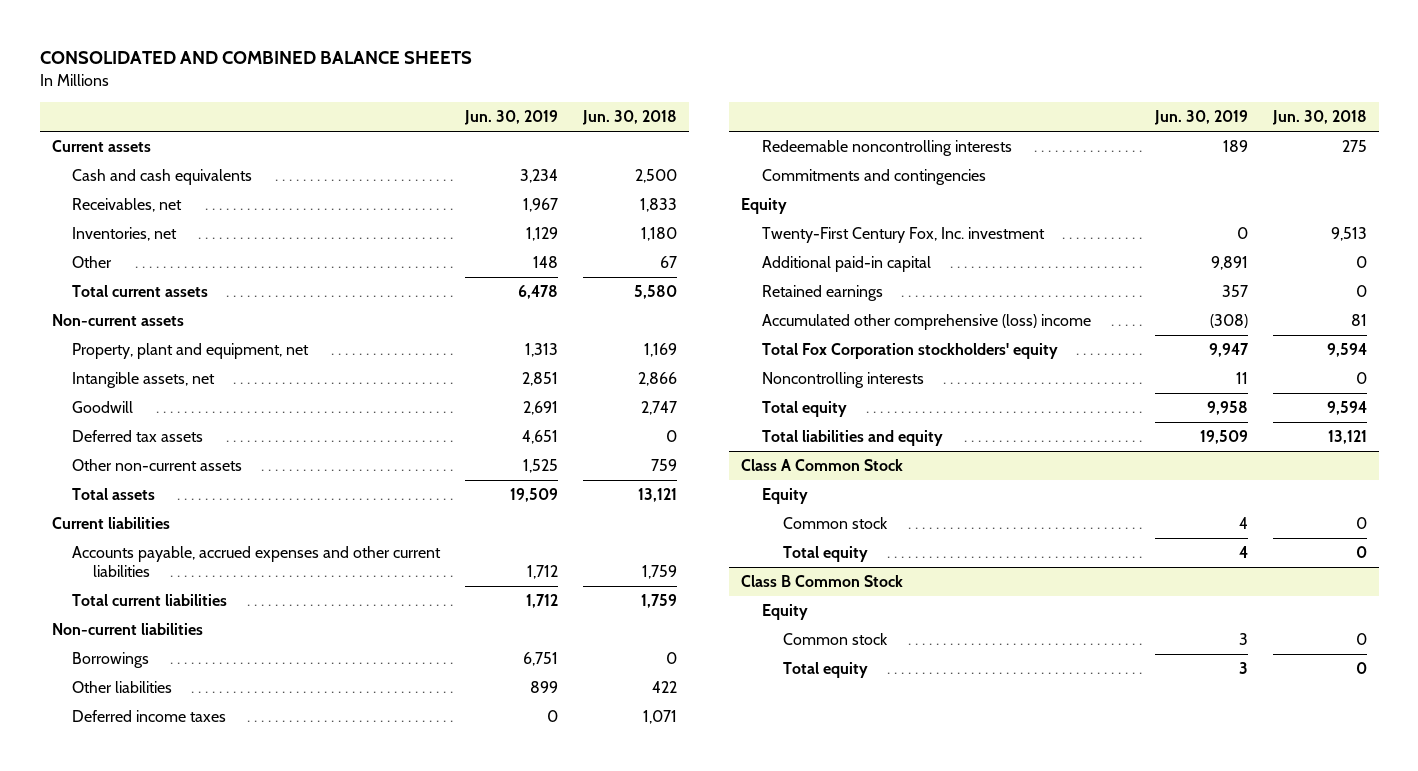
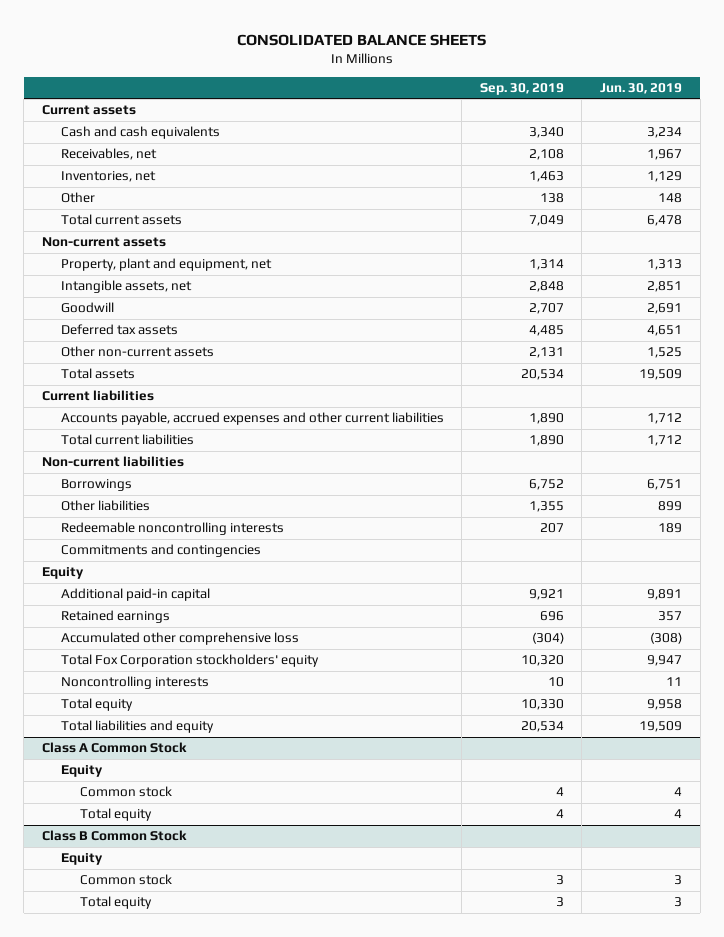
[39,51,472,65] CONSOLIDATED AND COMBINED BALANCE SHEETS -> [236,33,486,46] CONSOLIDATED BALANCE SHEETS
[581,109,677,125] Jun. 30, 2018 -> none
none -> [479,82,564,95] Sep. 30, 2019
[72,710,227,723] Deferred income taxes -> none
[762,227,1046,244] Twenty-First Century Fox, Inc. investment -> none
[762,314,1092,331] Accumulated other comprehensive (loss) income -> [60,632,299,646] Accumulated other comprehensive loss

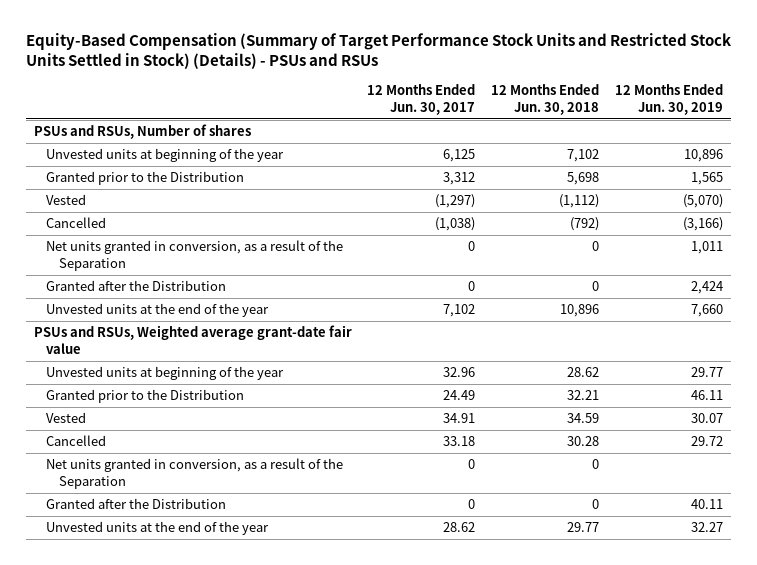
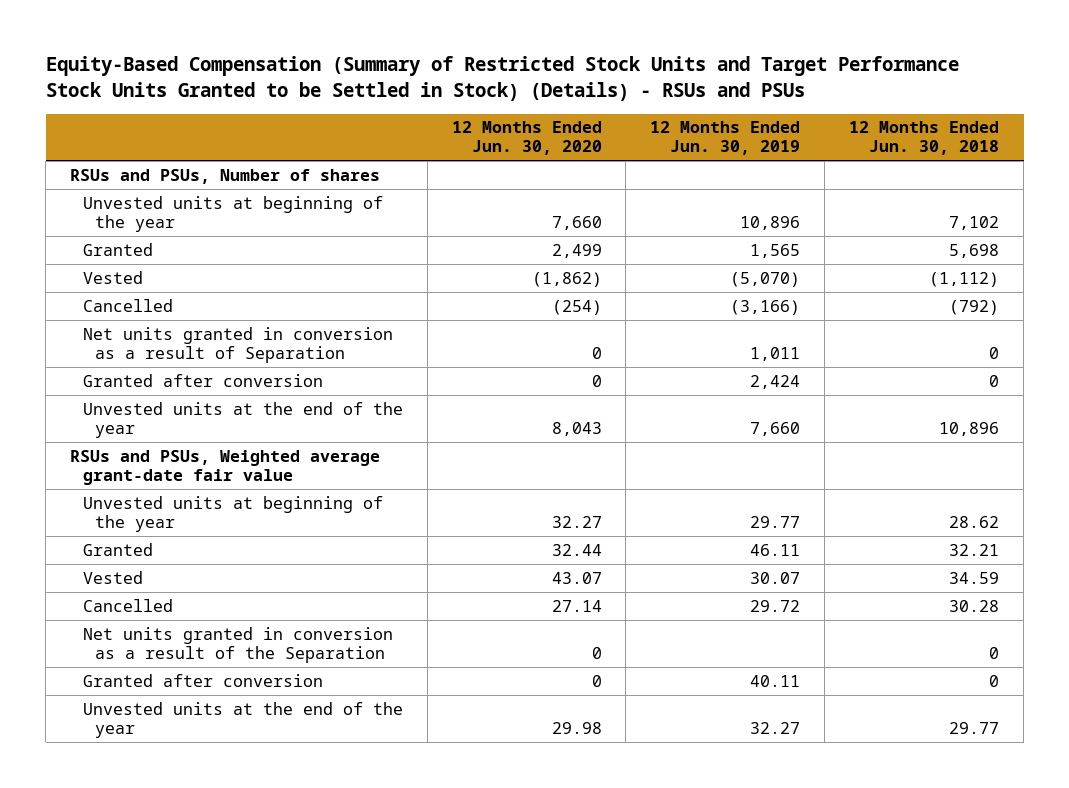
[25,32,731,69] Equity-Based Compensation (Summary of Target Performance Stock Units and Restricted Stock Units Settled in Stock) (Details) - PSUs and RSUs -> [45,56,959,102] Equity-Based Compensation (Summary of Restricted Stock Units and Target Performance Stock Units Granted to be Settled in Stock) (Details) - RSUs and PSUs
[367,84,476,115] 12 Months Ended Jun. 30, 2017 -> none
none -> [451,121,602,156] 12 Months Ended Jun. 30, 2020
[33,124,251,140] PSUs and RSUs, Number of shares -> [70,168,381,184] RSUs and PSUs, Number of shares
[46,171,245,186] Granted prior to the Distribution -> [82,242,153,256] Granted
[46,240,344,271] Net units granted in conversion, as a result of the Separation -> [82,326,393,363] Net units granted in conversion as a result of Separation
[46,280,227,292] Granted after the Distribution -> [82,373,323,387] Granted after conversion
[33,325,352,354] PSUs and RSUs, Weighted average grant-date fair value -> [70,449,381,485] RSUs and PSUs, Weighted average grant-date fair value
[46,389,245,404] Granted prior to the Distribution -> [82,542,153,556] Granted
[46,458,344,489] Net units granted in conversion, as a result of the Separation -> [82,626,393,663] Net units granted in conversion as a result of the Separation
[46,498,227,510] Granted after the Distribution -> [82,673,323,687] Granted after conversion

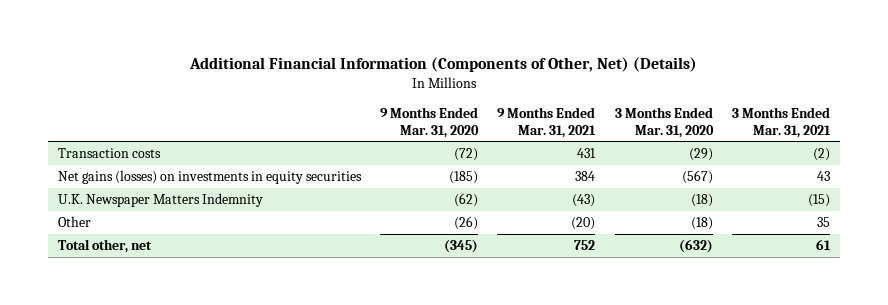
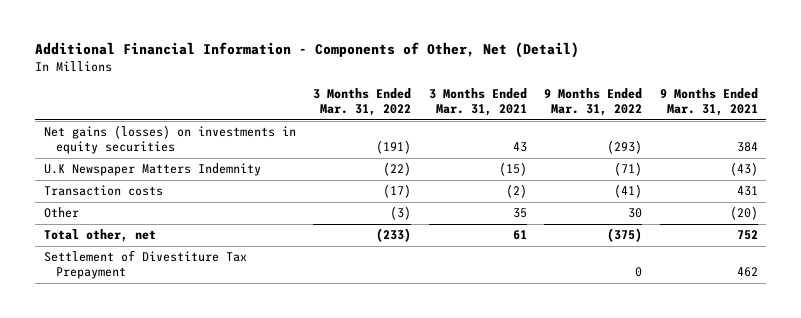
[188,57,697,73] Additional Financial Information (Components of Other, Net) (Details) -> [35,42,580,59] Additional Financial Information - Components of Other, Net (Detail)
[380,106,480,138] 9 Months Ended Mar. 31, 2020 -> none
[614,106,714,138] 3 Months Ended Mar. 31, 2020 -> none
none -> [313,88,412,117] 3 Months Ended Mar. 31, 2022
none -> [544,88,643,117] 9 Months Ended Mar. 31, 2022
[57,193,263,208] U.K. Newspaper Matters Indemnity -> [43,163,261,177] U.K Newspaper Matters Indemnity
[57,148,161,159] Transaction costs -> [43,185,163,197] Transaction costs
none -> [43,250,247,280] Settlement of Divestiture Tax Prepayment

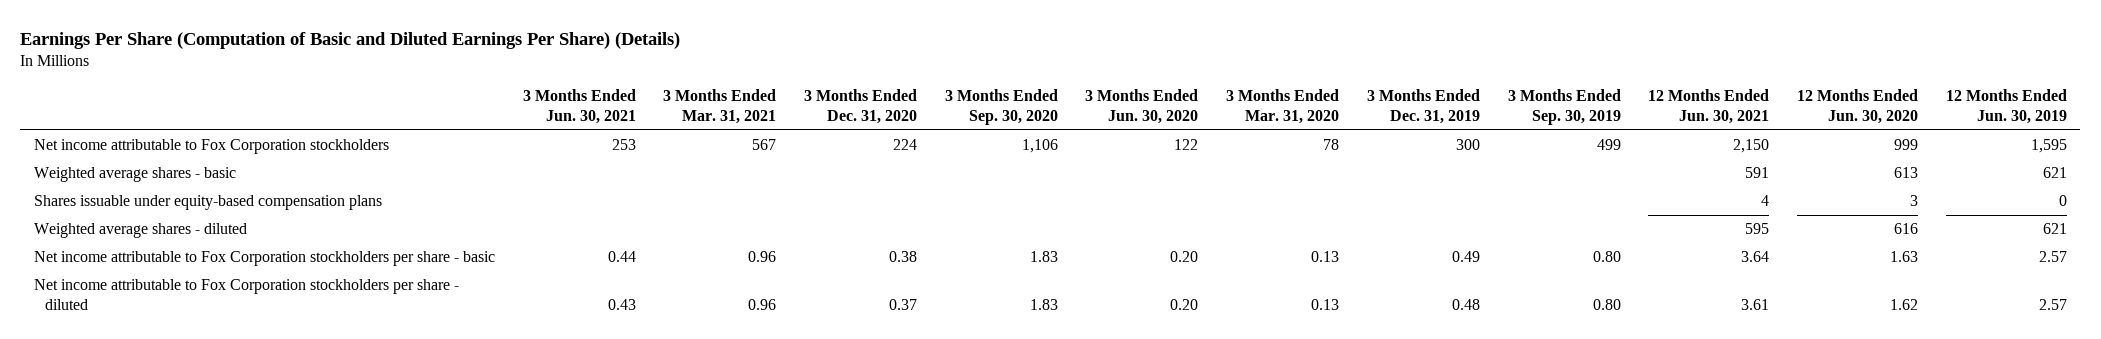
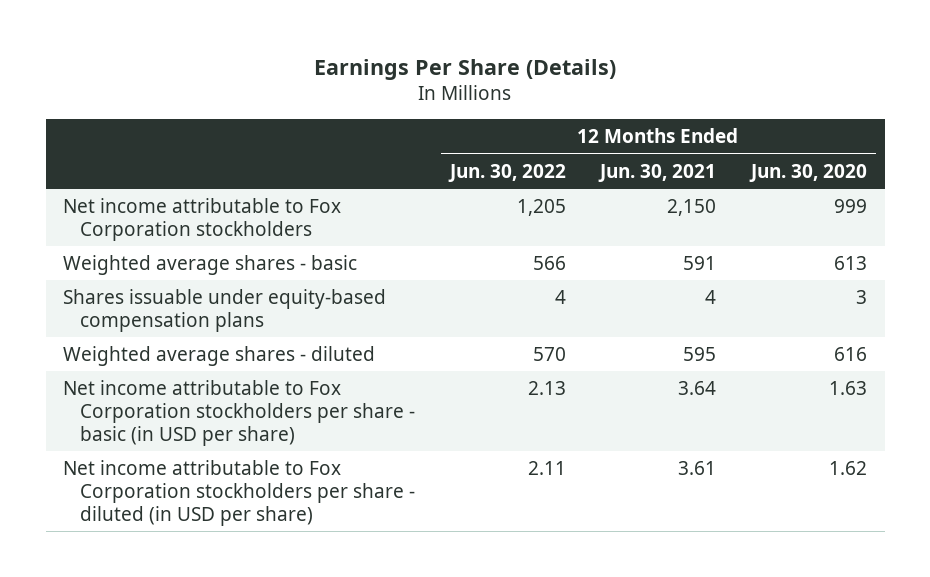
[20,31,681,49] Earnings Per Share (Computation of Basic and Diluted Earnings Per Share) (Details) -> [314,59,617,81] Earnings Per Share (Details)
[522,89,636,124] 3 Months Ended Jun. 30, 2021 -> none
[663,89,777,124] 3 Months Ended Mar. 31, 2021 -> none
[804,89,918,124] 3 Months Ended Dec. 31, 2020 -> none
[944,89,1058,125] 3 Months Ended Sep. 30, 2020 -> none
[1085,89,1199,124] 3 Months Ended Jun. 30, 2020 -> none
[1226,89,1340,124] 3 Months Ended Mar. 31, 2020 -> none
[1366,89,1480,124] 3 Months Ended Dec. 31, 2019 -> none
[1507,89,1621,125] 3 Months Ended Sep. 30, 2019 -> none
[1945,89,2067,124] 12 Months Ended Jun. 30, 2019 -> none
none -> [447,163,566,182] Jun. 30, 2022
[34,251,496,267] Net income attributable to Fox Corporation stockholders per share - basic -> [63,379,415,446] Net income attributable to Fox Corporation stockholders per share - basic (in USD per share)
[34,279,460,310] Net income attributable to Fox Corporation stockholders per share - diluted -> [63,459,415,526] Net income attributable to Fox Corporation stockholders per share - diluted (in USD per share)

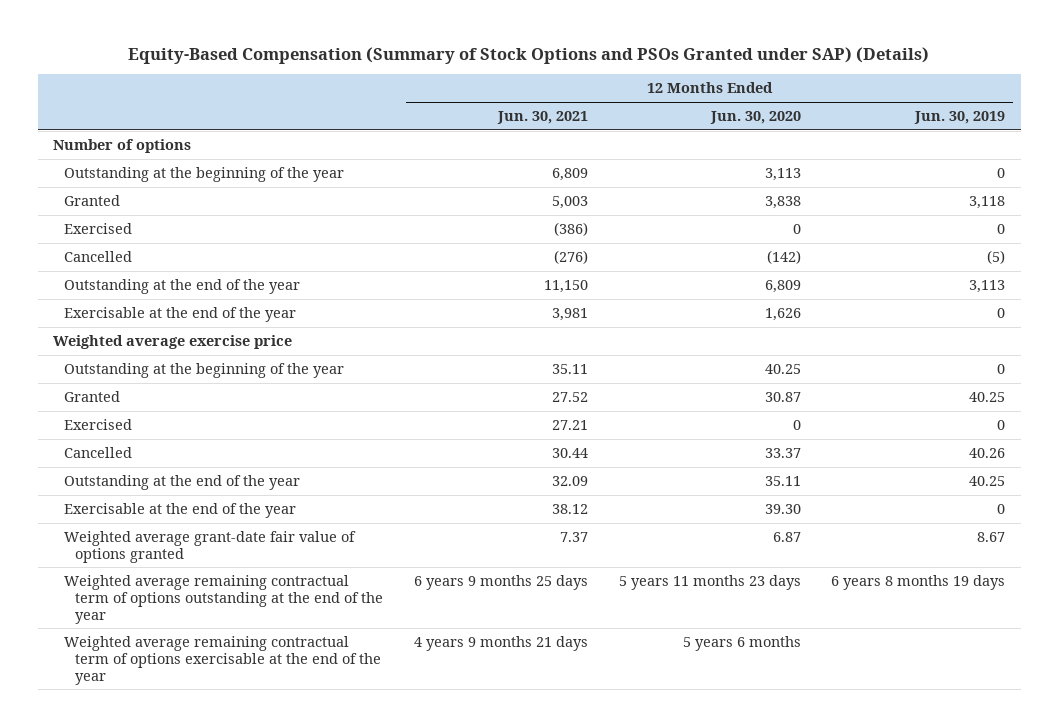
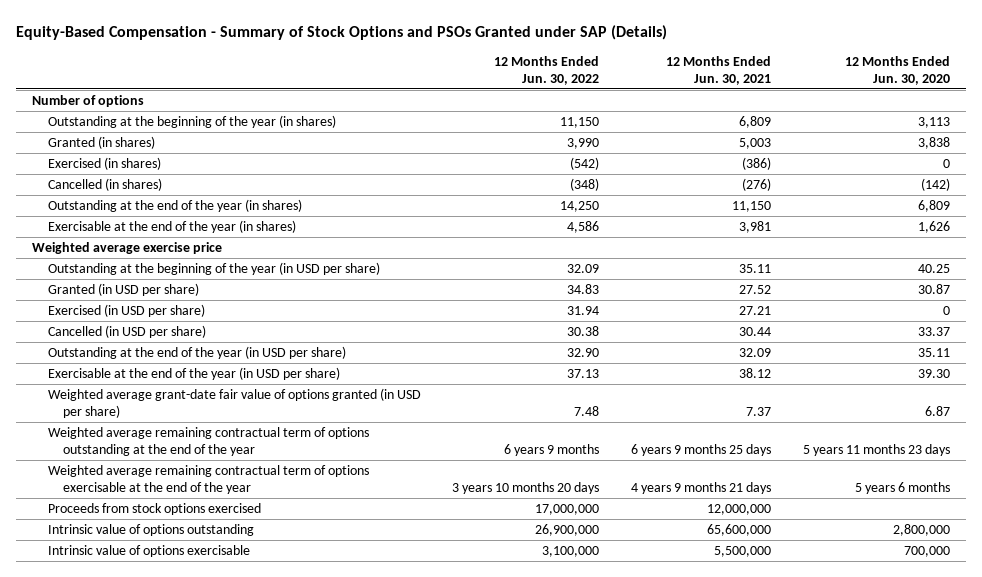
[128,47,930,65] Equity-Based Compensation (Summary of Stock Options and PSOs Granted under SAP) (Details) -> [15,25,667,41] Equity-Based Compensation - Summary of Stock Options and PSOs Granted under SAP (Details)
[914,111,1006,125] Jun. 30, 2019 -> none
none -> [494,55,600,85] 12 Months Ended Jun. 30, 2022
[64,166,345,182] Outstanding at the beginning of the year -> [47,114,336,128] Outstanding at the beginning of the year (in shares)
[64,194,121,206] Granted -> [47,135,155,149] Granted (in shares)
[64,222,133,234] Exercised -> [47,156,161,170] Exercised (in shares)
[64,250,133,262] Cancelled -> [47,177,162,191] Cancelled (in shares)
[64,278,301,294] Outstanding at the end of the year -> [47,198,302,212] Outstanding at the end of the year (in shares)
[64,306,297,322] Exercisable at the end of the year -> [47,219,296,233] Exercisable at the end of the year (in shares)
[64,362,345,378] Outstanding at the beginning of the year -> [47,261,380,275] Outstanding at the beginning of the year (in USD per share)
[64,390,121,402] Granted -> [47,282,199,296] Granted (in USD per share)
[64,418,133,430] Exercised -> [47,303,205,317] Exercised (in USD per share)
[64,446,133,458] Cancelled -> [47,324,206,338] Cancelled (in USD per share)
[64,474,301,490] Outstanding at the end of the year -> [47,345,346,359] Outstanding at the end of the year (in USD per share)
[64,502,297,518] Exercisable at the end of the year -> [47,366,340,380] Exercisable at the end of the year (in USD per share)
[64,530,357,563] Weighted average grant-date fair value of options granted -> [47,387,421,418] Weighted average grant-date fair value of options granted (in USD per share)
none -> [47,502,261,515] Proceeds from stock options exercised
none -> [47,523,254,536] Intrinsic value of options outstanding
none -> [47,544,250,557] Intrinsic value of options exercisable

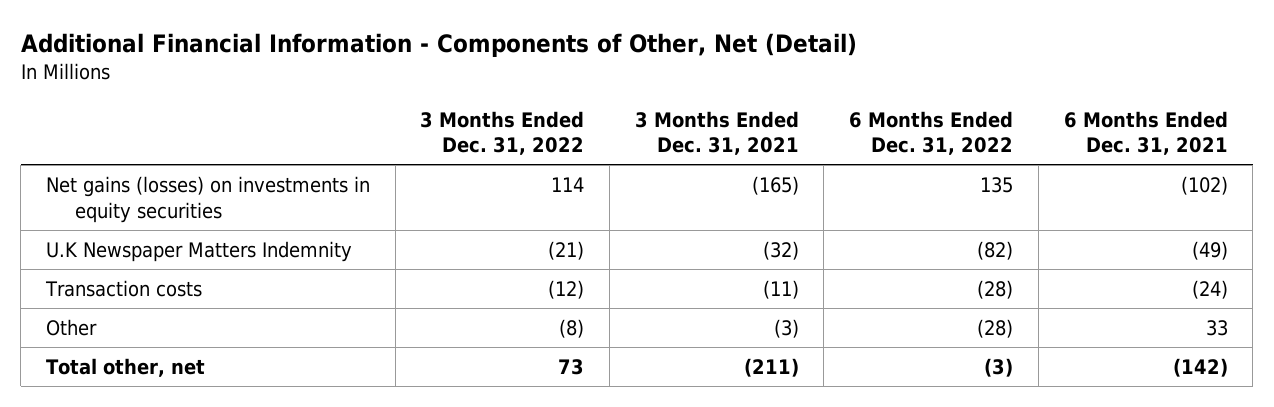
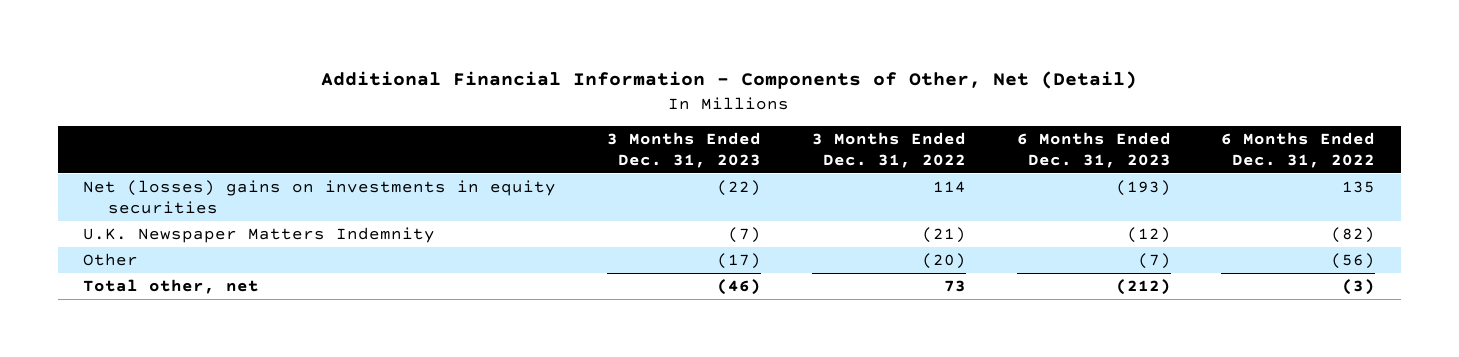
[634,110,799,156] 3 Months Ended Dec. 31, 2021 -> none
[1063,110,1228,156] 6 Months Ended Dec. 31, 2021 -> none
none -> [607,131,762,169] 3 Months Ended Dec. 31, 2023
none -> [1016,131,1171,169] 6 Months Ended Dec. 31, 2023
[44,279,202,297] Transaction costs -> none
[45,175,370,223] Net gains (losses) on investments in equity securities -> [83,180,557,215] Net (losses) gains on investments in equity securities
[45,240,352,262] U.K Newspaper Matters Indemnity -> [83,227,436,244] U.K. Newspaper Matters Indemnity
[559,318,585,338] (8) -> [921,253,966,270] (20)
[977,318,1014,338] (28) -> [1331,253,1376,270] (56)

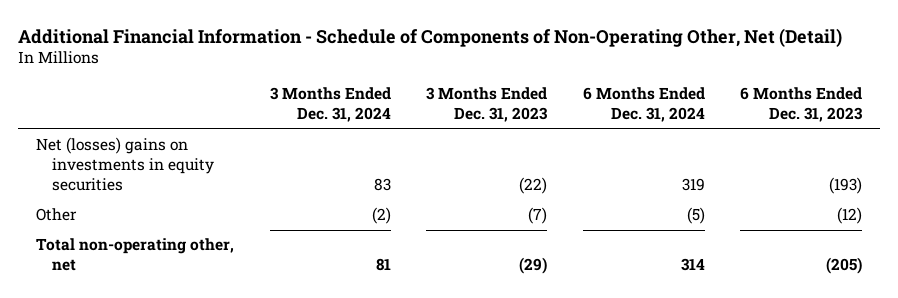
[321,71,1138,90] Additional Financial Information - Components of Other, Net (Detail) -> [18,27,843,47] Additional Financial Information - Schedule of Components of Non-Operating Other, Net (Detail)
[811,131,966,169] 3 Months Ended Dec. 31, 2022 -> none
[1221,131,1376,169] 6 Months Ended Dec. 31, 2022 -> none
none -> [269,87,391,123] 3 Months Ended Dec. 31, 2024
none -> [582,87,705,123] 6 Months Ended Dec. 31, 2024
[83,227,436,244] U.K. Newspaper Matters Indemnity -> none
[717,253,762,270] (17) -> [528,207,548,225] (7)
[1137,253,1171,270] (7) -> [837,207,863,225] (12)
[83,279,260,295] Total other, net -> [36,238,235,272] Total non-operating other, net
[717,279,762,296] (46) -> [519,257,548,275] (29)
[1115,279,1171,296] (212) -> [826,257,863,275] (205)

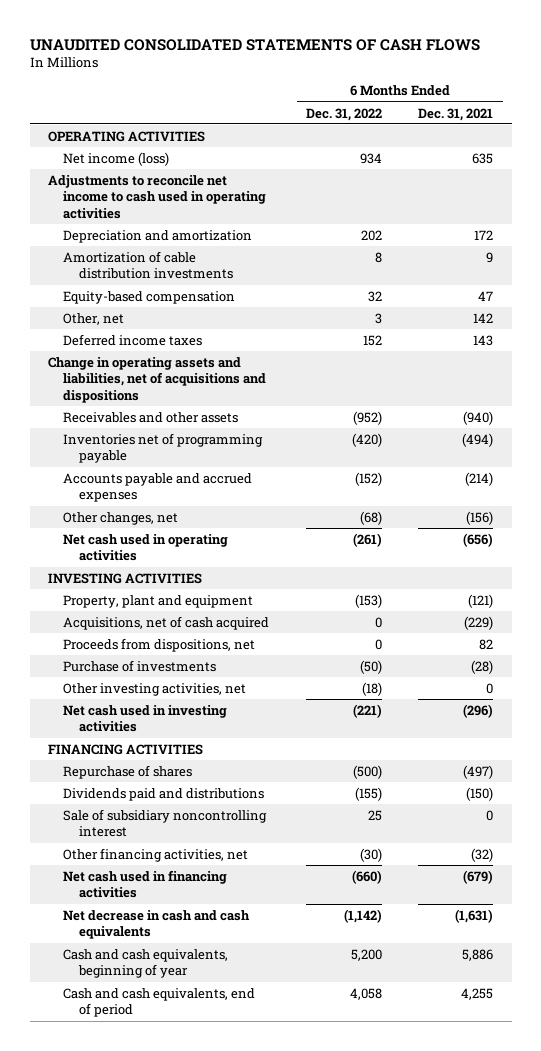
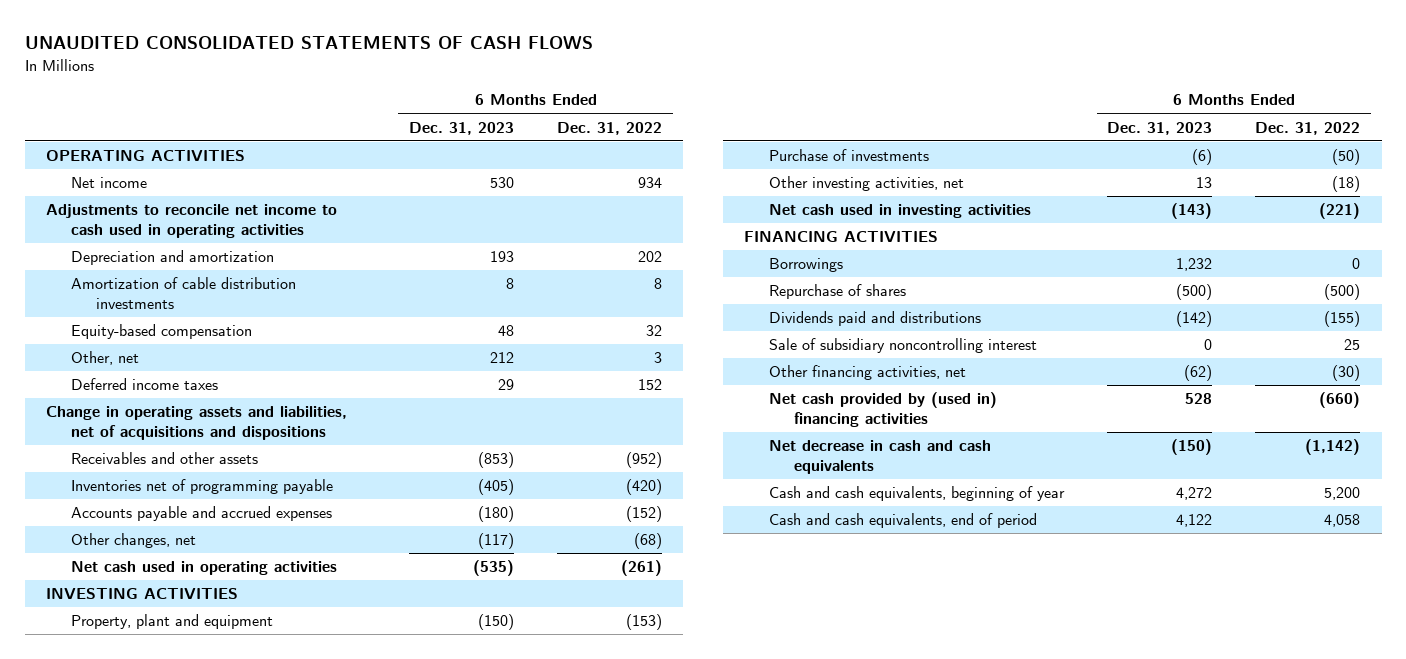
[418,107,494,121] Dec. 31, 2021 -> none
none -> [409,121,515,135] Dec. 31, 2023
[63,151,170,166] Net income (loss) -> [71,177,148,189] Net income
[63,615,270,630] Acquisitions, net of cash acquired -> none
[63,637,256,652] Proceeds from dispositions, net -> none
none -> [769,258,844,273] Borrowings
[63,869,228,899] Net cash used in financing activities -> [769,392,998,427] Net cash provided by (used in) financing activities

